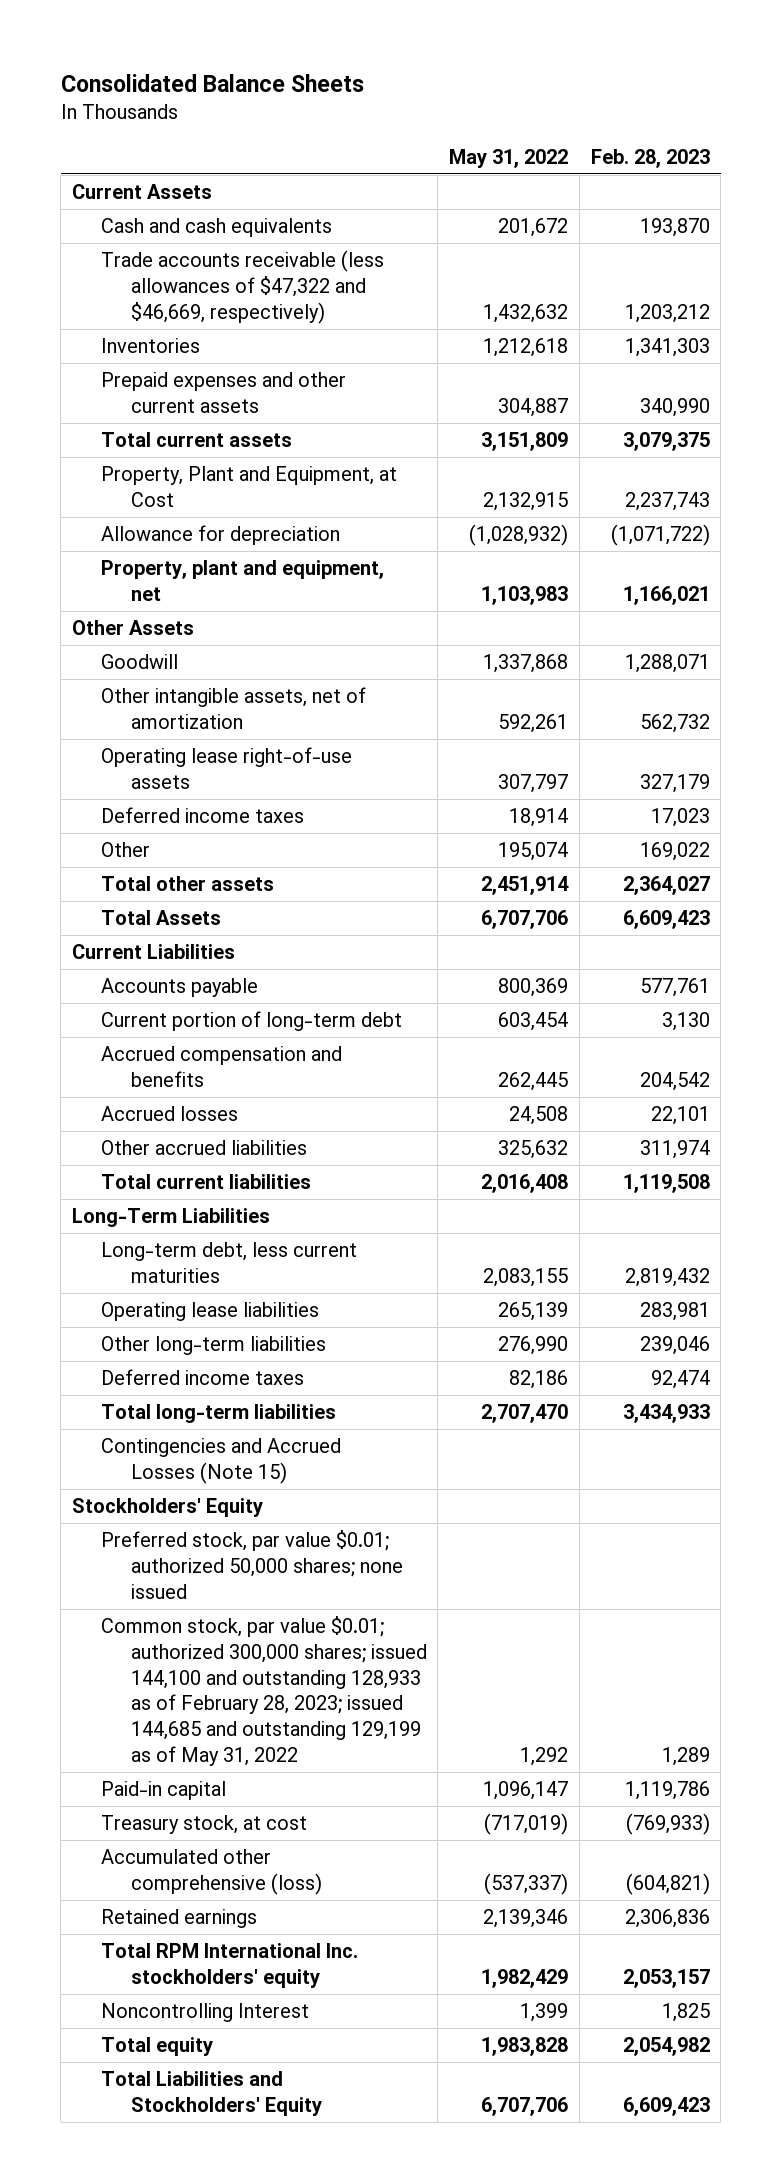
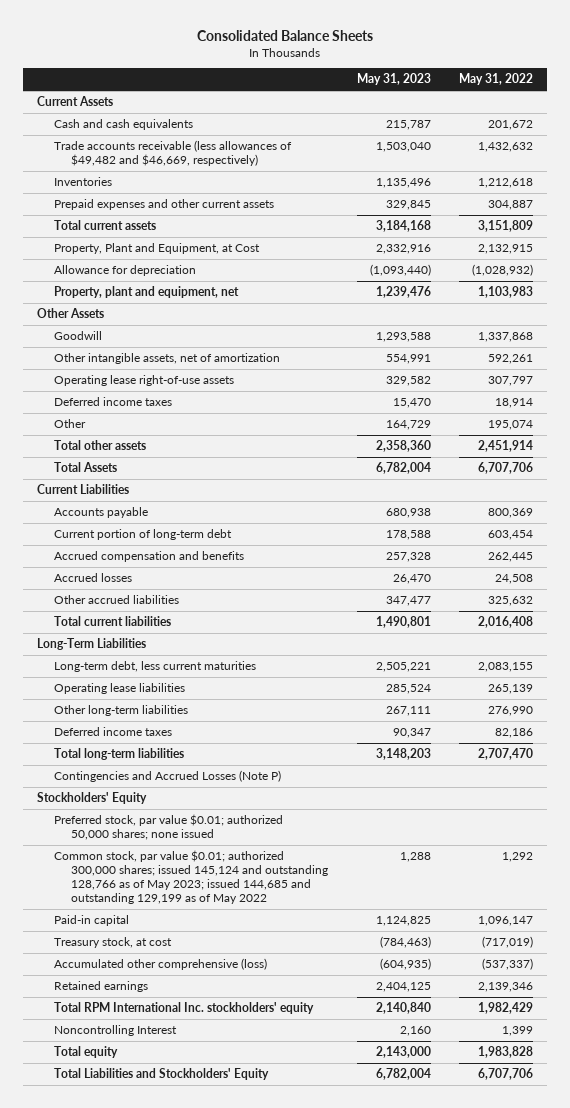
[590,148,710,168] Feb. 28, 2023 -> none
none -> [356,73,431,86] May 31, 2023
[101,250,385,324] Trade accounts receivable (less allowances of $47,322 and $46,669, respectively) -> [54,140,293,167] Trade accounts receivable (less allowances of $49,482 and $46,669, respectively)
[101,1438,342,1485] Contingencies and Accrued Losses (Note 15) -> [54,770,282,783] Contingencies and Accrued Losses (Note P)
[101,1616,427,1766] Common stock, par value $0.01; authorized 300,000 shares; issued 144,100 and outstanding 128,933 as of February 28, 2023; issued 144,685 and outstanding 129,199 as of May 31, 2022 -> [54,850,329,904] Common stock, par value $0.01; authorized 300,000 shares; issued 145,124 and outstanding 128,766 as of May 2023; issued 144,685 and outstanding 129,199 as of May 2022

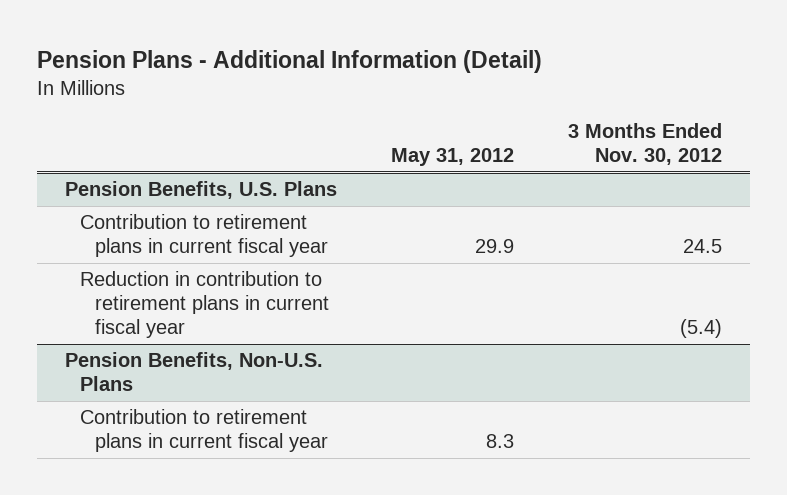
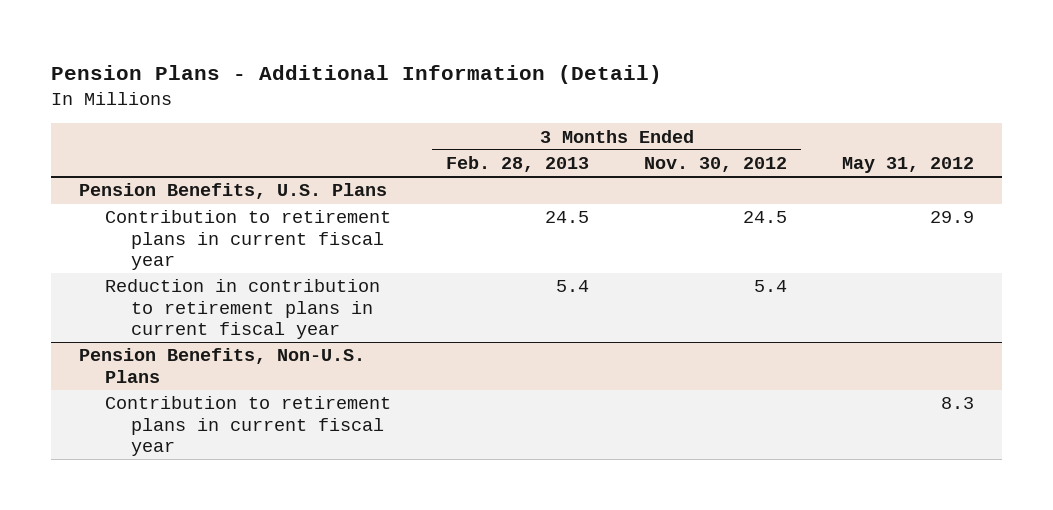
none -> [445,156,589,173] Feb. 28, 2013
[680,319,723,339] (5.4) -> [754,280,788,293] 5.4

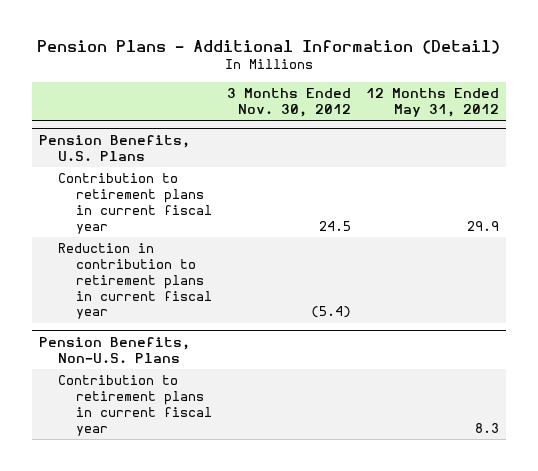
[445,156,589,173] Feb. 28, 2013 -> none
[842,157,975,174] May 31, 2012 -> none
none -> [365,88,499,118] 12 Months Ended May 31, 2012
[754,280,788,293] 5.4 -> [311,306,352,319] (5.4)

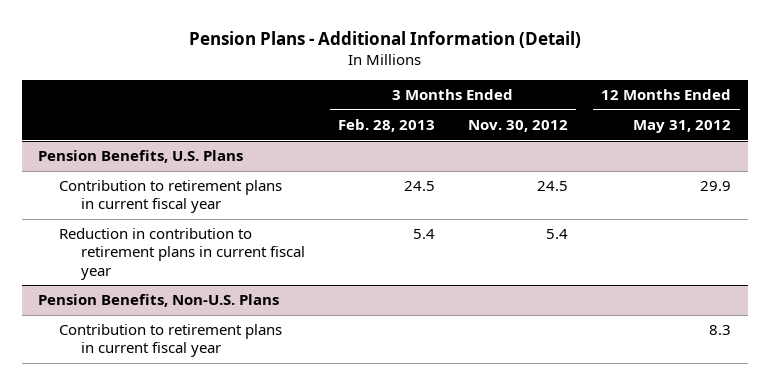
none -> [337,119,435,133] Feb. 28, 2013
[311,306,352,319] (5.4) -> [546,229,569,240] 5.4

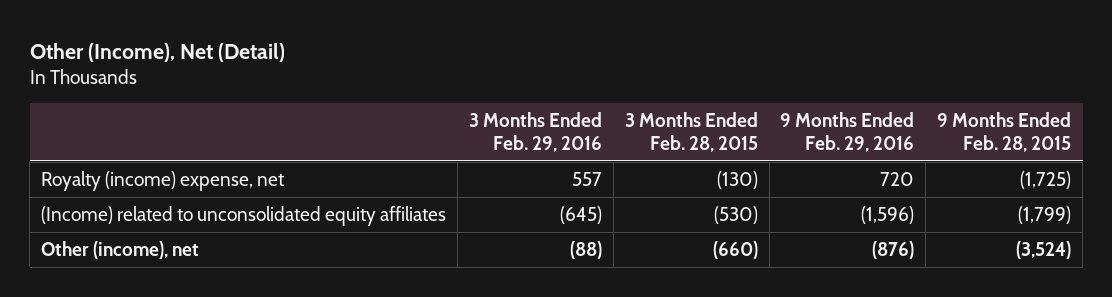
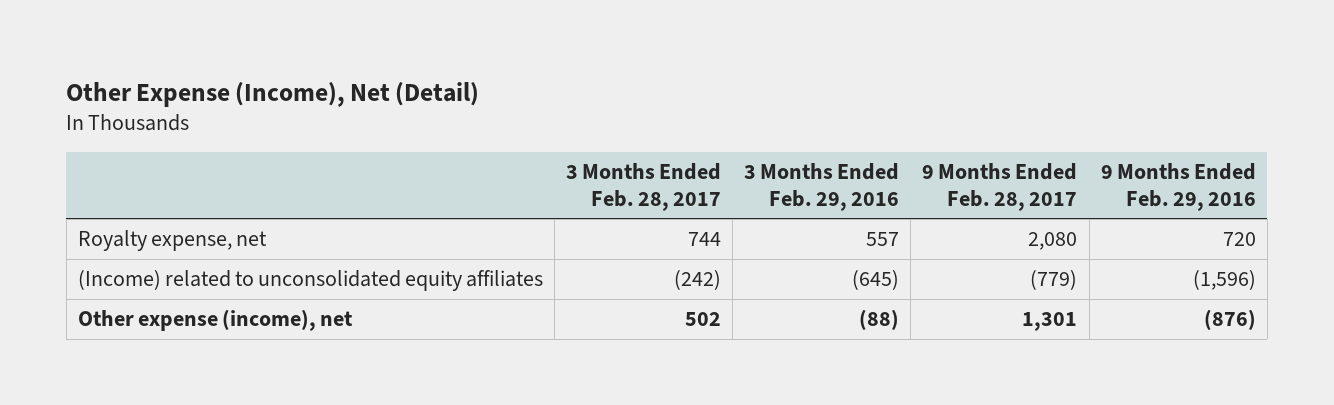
[29,43,285,63] Other (Income), Net (Detail) -> [66,81,480,107] Other Expense (Income), Net (Detail)
[624,112,758,152] 3 Months Ended Feb. 28, 2015 -> none
[937,112,1072,152] 9 Months Ended Feb. 28, 2015 -> none
none -> [566,163,722,211] 3 Months Ended Feb. 28, 2017
none -> [922,163,1078,211] 9 Months Ended Feb. 28, 2017
[41,171,286,192] Royalty (income) expense, net -> [77,230,267,252] Royalty expense, net
[41,241,200,260] Other (income), net -> [77,309,353,332] Other expense (income), net

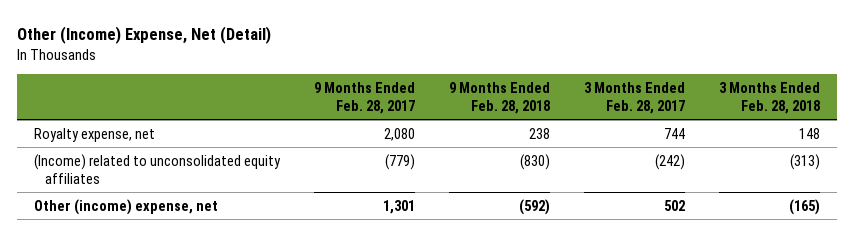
[66,81,480,107] Other Expense (Income), Net (Detail) -> [17,26,272,45] Other (Income) Expense, Net (Detail)
[744,163,900,211] 3 Months Ended Feb. 29, 2016 -> none
[1100,163,1256,211] 9 Months Ended Feb. 29, 2016 -> none
none -> [449,81,551,114] 9 Months Ended Feb. 28, 2018
none -> [719,81,821,114] 3 Months Ended Feb. 28, 2018
[77,309,353,332] Other expense (income), net -> [34,198,219,215] Other (income) expense, net

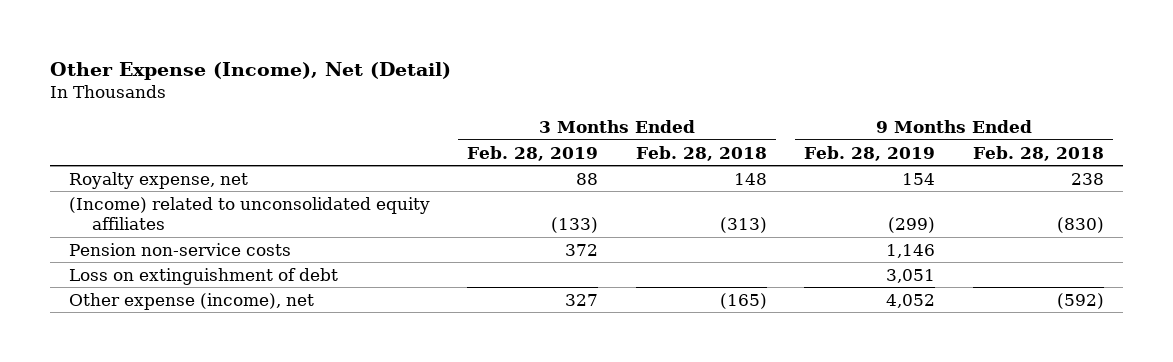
[17,26,272,45] Other (Income) Expense, Net (Detail) -> [50,61,452,80] Other Expense (Income), Net (Detail)
[314,81,416,114] 9 Months Ended Feb. 28, 2017 -> none
[584,81,686,114] 3 Months Ended Feb. 28, 2017 -> none
none -> [467,145,599,161] Feb. 28, 2019
none -> [804,145,936,161] Feb. 28, 2019
none -> [68,242,291,256] Pension non-service costs
none -> [68,267,338,285] Loss on extinguishment of debt
[34,198,219,215] Other (income) expense, net -> [68,292,314,310] Other expense (income), net

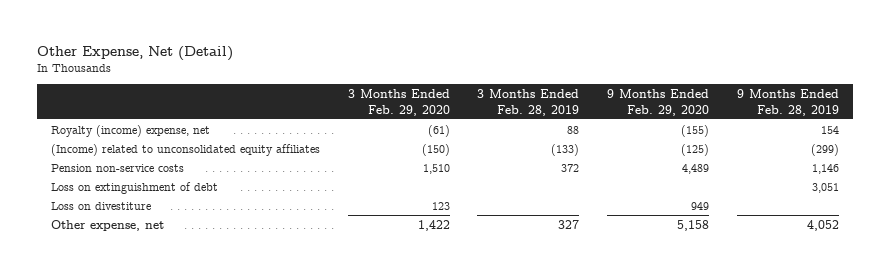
[50,61,452,80] Other Expense (Income), Net (Detail) -> [36,45,233,61] Other Expense, Net (Detail)
[635,145,767,161] Feb. 28, 2018 -> none
[972,145,1104,161] Feb. 28, 2018 -> none
none -> [347,88,450,116] 3 Months Ended Feb. 29, 2020
none -> [607,88,710,116] 9 Months Ended Feb. 29, 2020
[68,171,248,189] Royalty expense, net -> [50,124,210,137] Royalty (income) expense, net
none -> [50,201,151,210] Loss on divestiture
[68,292,314,310] Other expense (income), net -> [50,219,164,231] Other expense, net

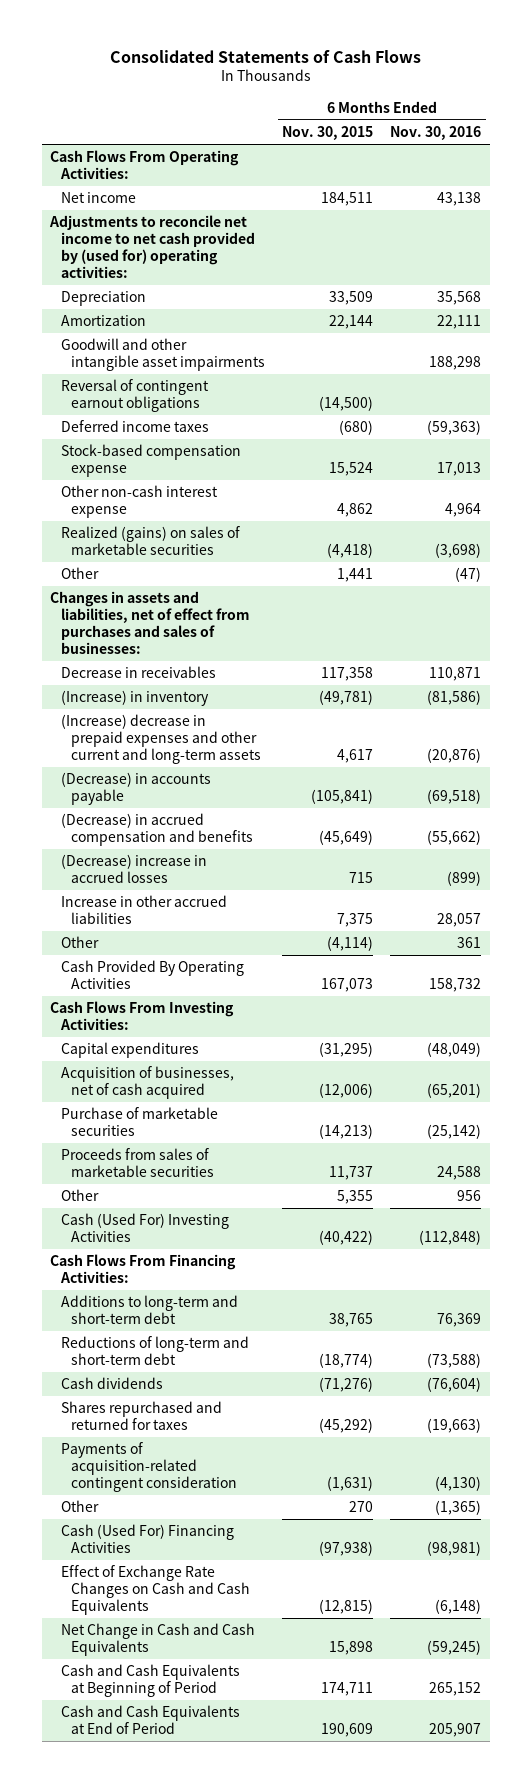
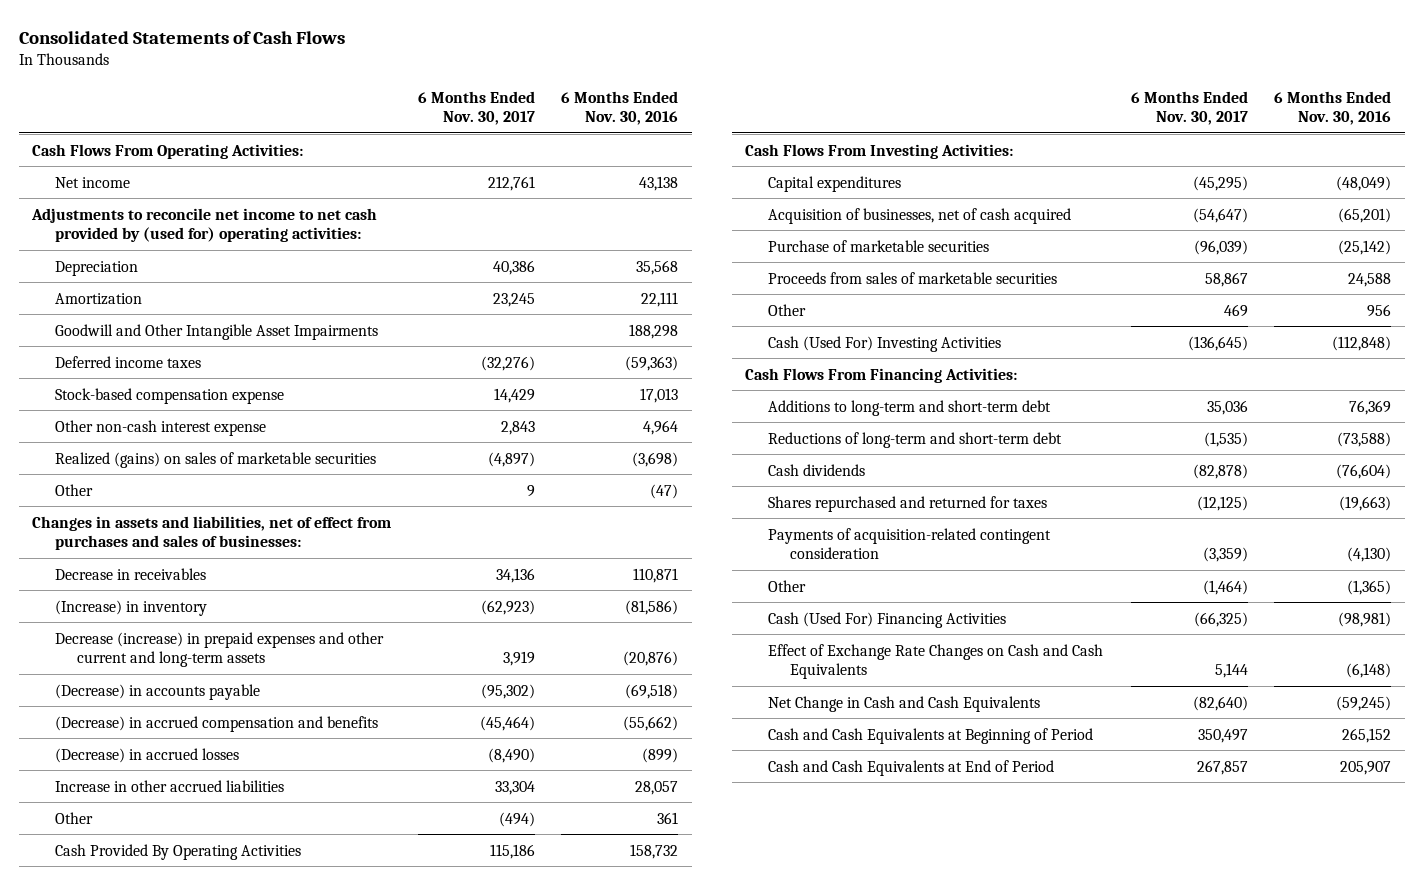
[282,125,374,140] Nov. 30, 2015 -> none
none -> [417,90,535,126] 6 Months Ended Nov. 30, 2017
[60,379,209,413] Reversal of contingent earnout obligations -> none
[60,338,266,372] Goodwill and other intangible asset impairments -> [54,323,378,340] Goodwill and Other Intangible Asset Impairments
[60,714,262,764] (Increase) decrease in prepaid expenses and other current and long-term assets -> [54,631,384,667] Decrease (increase) in prepaid expenses and other current and long-term assets
[60,854,207,884] (Decrease) increase in accrued losses -> [54,747,239,763] (Decrease) in accrued losses

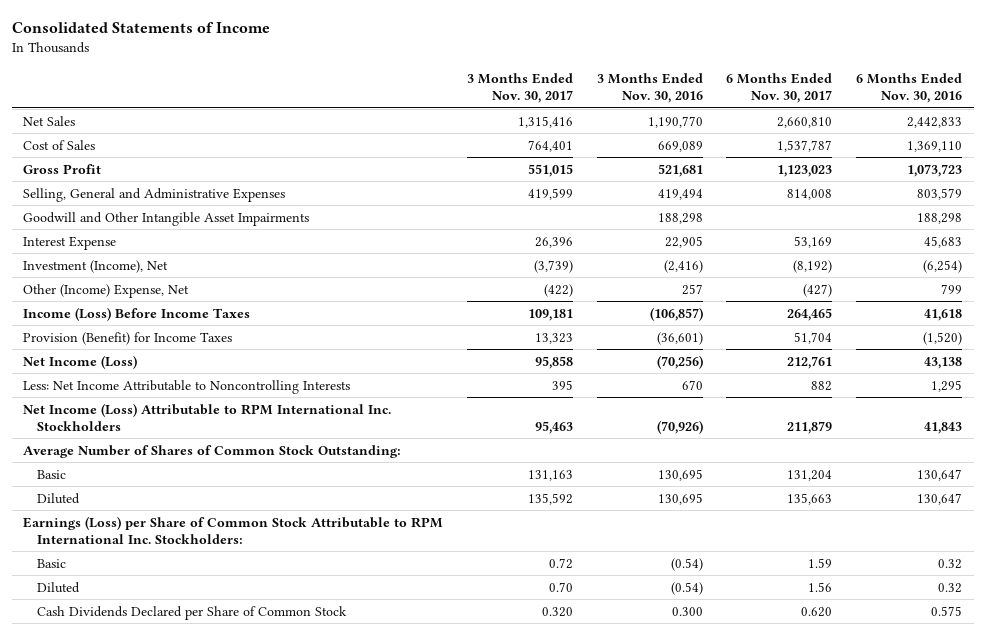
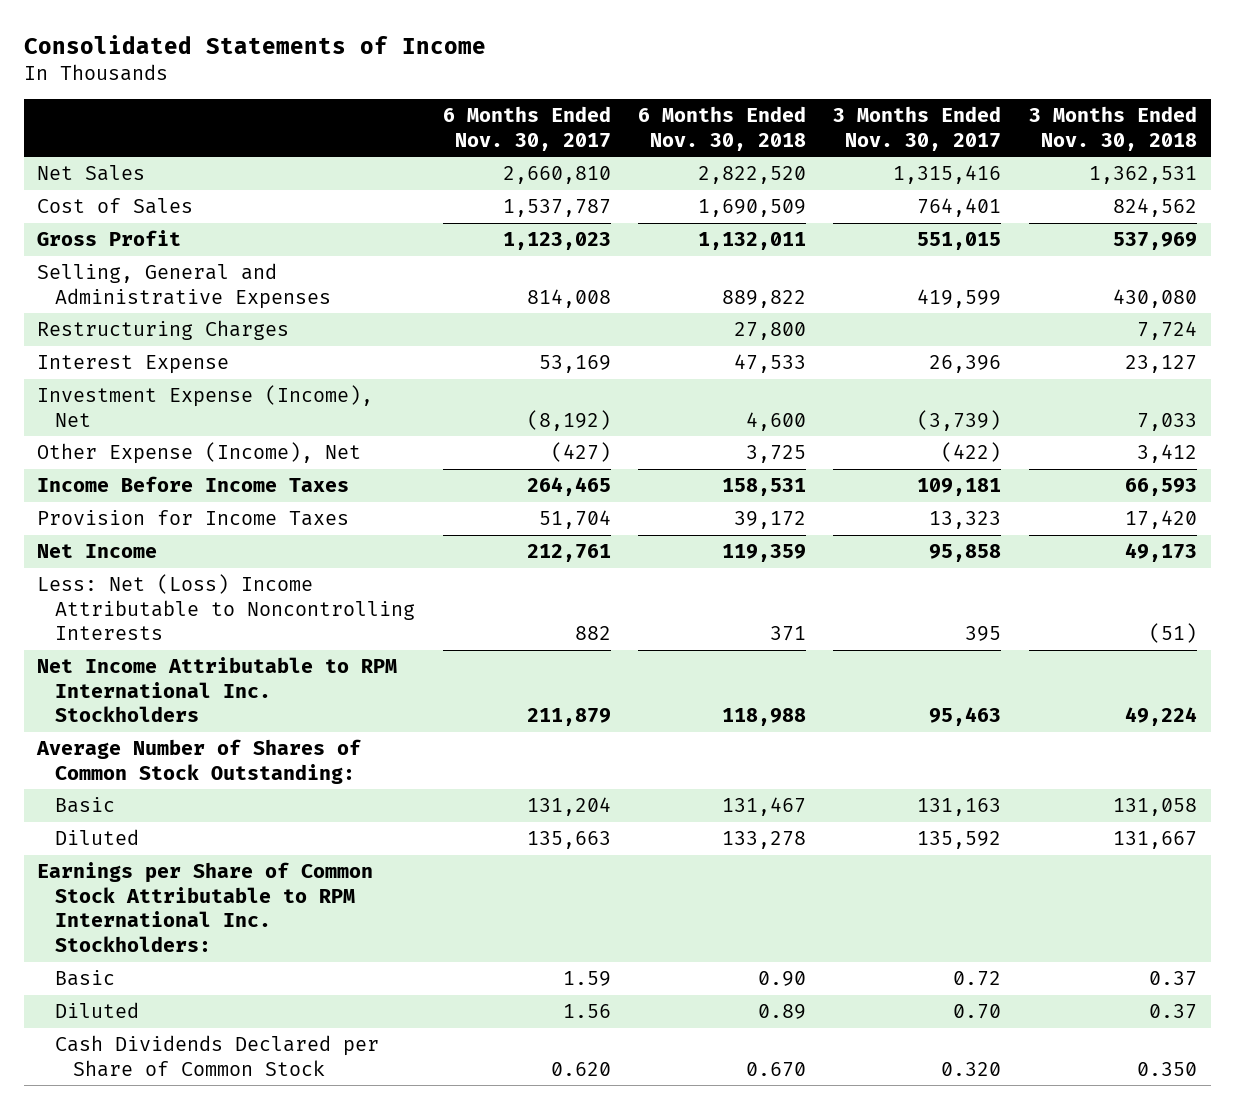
[596,72,703,104] 3 Months Ended Nov. 30, 2016 -> none
[855,72,962,104] 6 Months Ended Nov. 30, 2016 -> none
none -> [637,106,806,151] 6 Months Ended Nov. 30, 2018
none -> [1028,106,1197,151] 3 Months Ended Nov. 30, 2018
[23,211,310,226] Goodwill and Other Intangible Asset Impairments -> none
none -> [37,320,290,341] Restructuring Charges
[23,259,169,273] Investment (Income), Net -> [37,385,374,427] Investment Expense (Income), Net
[23,283,190,298] Other (Income) Expense, Net -> [37,442,362,465] Other Expense (Income), Net
[23,306,251,321] Income (Loss) Before Income Taxes -> [37,476,350,493] Income Before Income Taxes
[23,331,233,345] Provision (Benefit) for Income Taxes -> [37,510,350,527] Provision for Income Taxes
[23,354,138,369] Net Income (Loss) -> [37,544,158,559] Net Income
[23,379,351,394] Less: Net Income Attributable to Noncontrolling Interests -> [37,574,416,641] Less: Net (Loss) Income Attributable to Noncontrolling Interests
[23,402,392,432] Net Income (Loss) Attributable to RPM International Inc. Stockholders -> [37,657,398,723] Net Income Attributable to RPM International Inc. Stockholders
[23,515,444,545] Earnings (Loss) per Share of Common Stock Attributable to RPM International Inc. Stockholders: -> [37,862,374,953] Earnings per Share of Common Stock Attributable to RPM International Inc. Stockholders:

